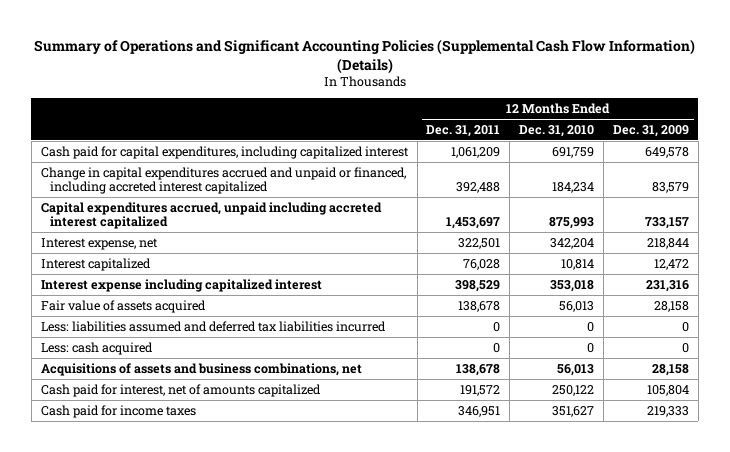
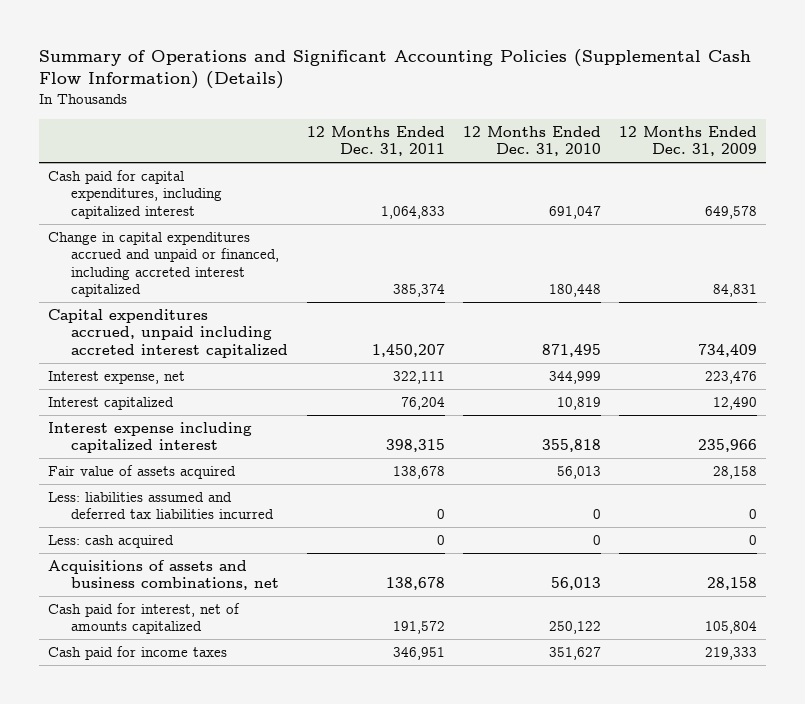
[451,146,501,158] 1,061,209 -> [380,205,445,219] 1,064,833
[552,146,595,158] 691,759 -> [548,205,601,219] 691,047
[456,182,501,194] 392,488 -> [392,284,445,298] 385,374
[552,182,595,194] 184,234 -> [548,284,601,298] 180,448
[651,182,689,194] 83,579 -> [713,284,758,298] 84,831
[446,217,501,230] 1,453,697 -> [371,343,445,357] 1,450,207
[549,217,595,230] 875,993 -> [541,343,601,357] 871,495
[644,217,689,230] 733,157 -> [698,343,758,357] 734,409
[458,237,501,249] 322,501 -> [392,371,445,385] 322,111
[550,237,595,249] 342,204 -> [548,371,601,385] 344,999
[646,237,689,249] 218,844 -> [705,371,758,385] 223,476
[463,258,501,270] 76,028 -> [400,397,445,411] 76,204
[561,258,595,270] 10,814 -> [556,397,601,411] 10,819
[653,258,689,270] 12,472 -> [713,397,758,411] 12,490
[455,279,501,292] 398,529 -> [385,439,445,453] 398,315
[550,279,595,292] 353,018 -> [541,439,601,453] 355,818
[645,279,689,292] 231,316 -> [698,439,758,453] 235,966

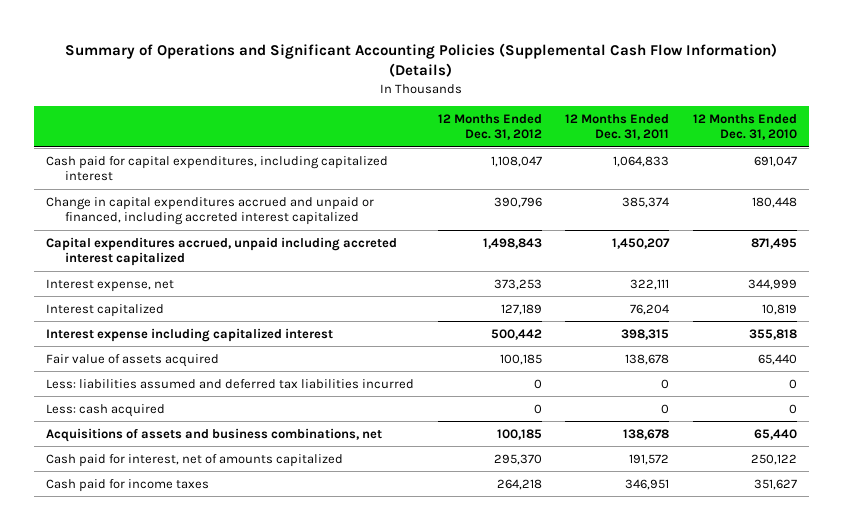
[619,125,758,157] 12 Months Ended Dec. 31, 2009 -> none
none -> [437,113,542,141] 12 Months Ended Dec. 31, 2012
[556,466,601,480] 56,013 -> [758,353,798,365] 65,440
[550,577,601,591] 56,013 -> [754,428,798,440] 65,440

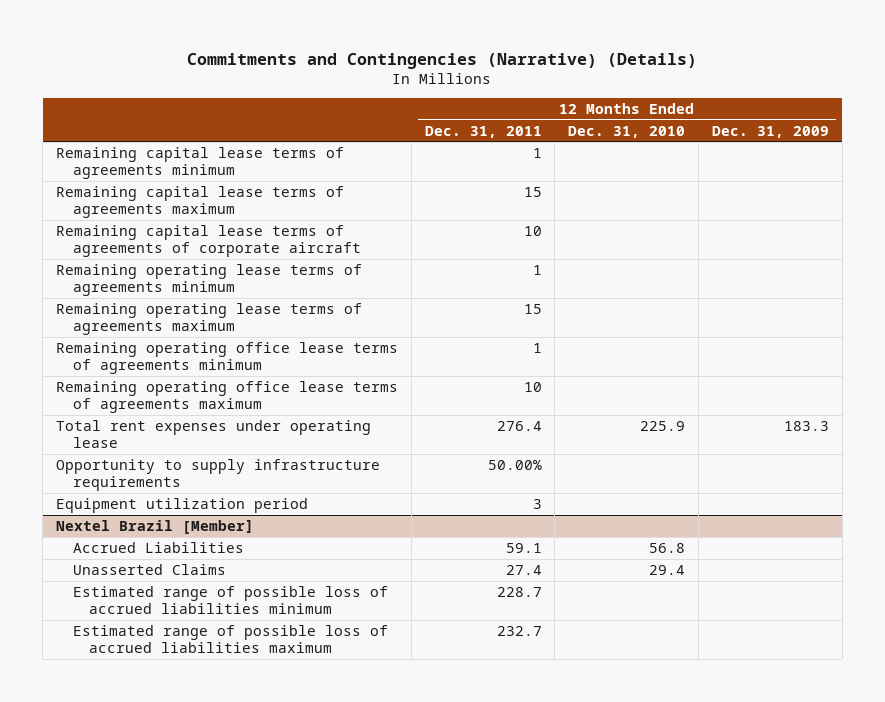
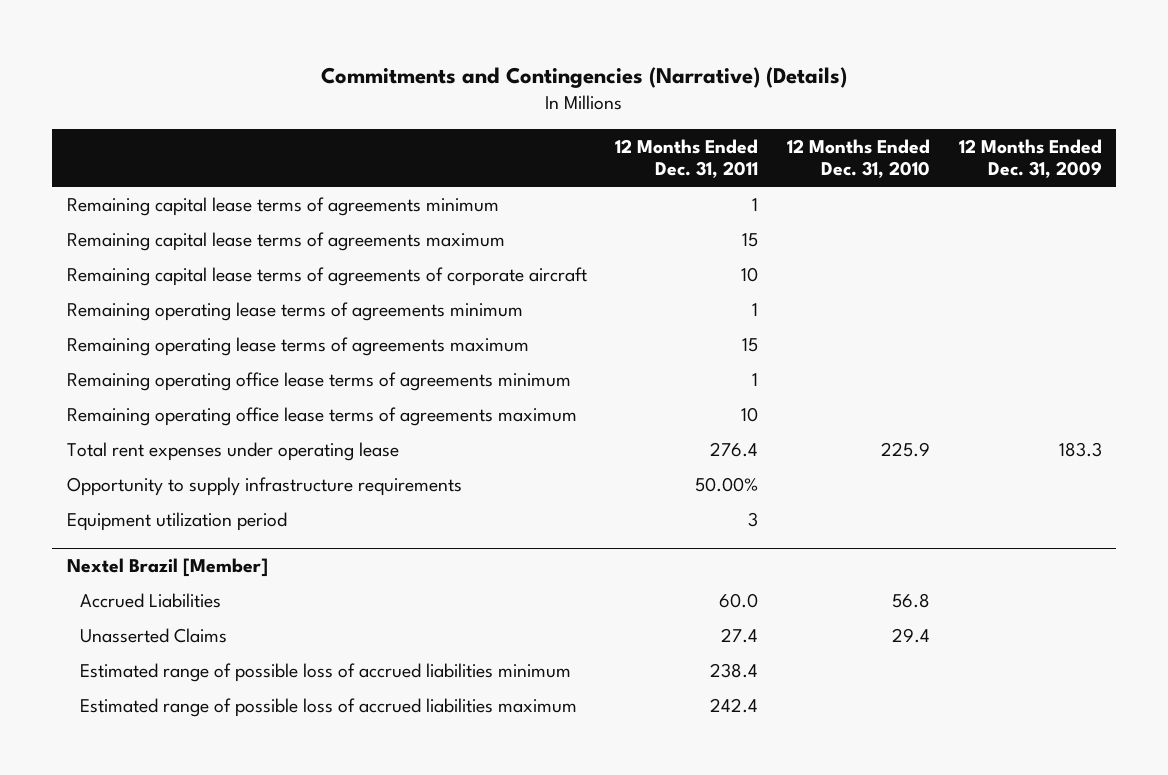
[505,542,542,553] 59.1 -> [719,592,759,608] 60.0
[496,586,542,597] 228.7 -> [710,662,759,678] 238.4
[496,625,542,636] 232.7 -> [710,697,759,713] 242.4

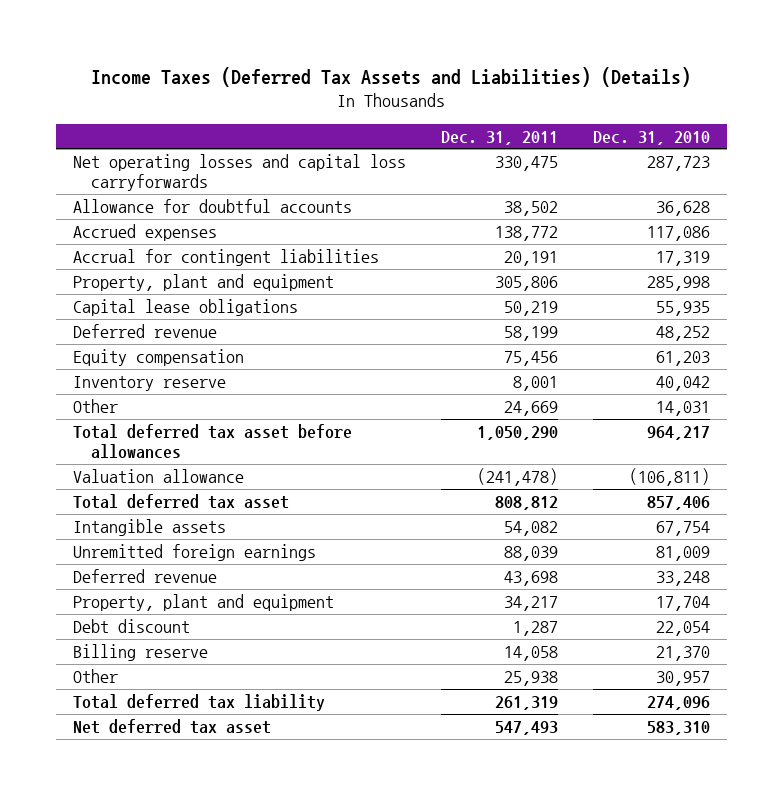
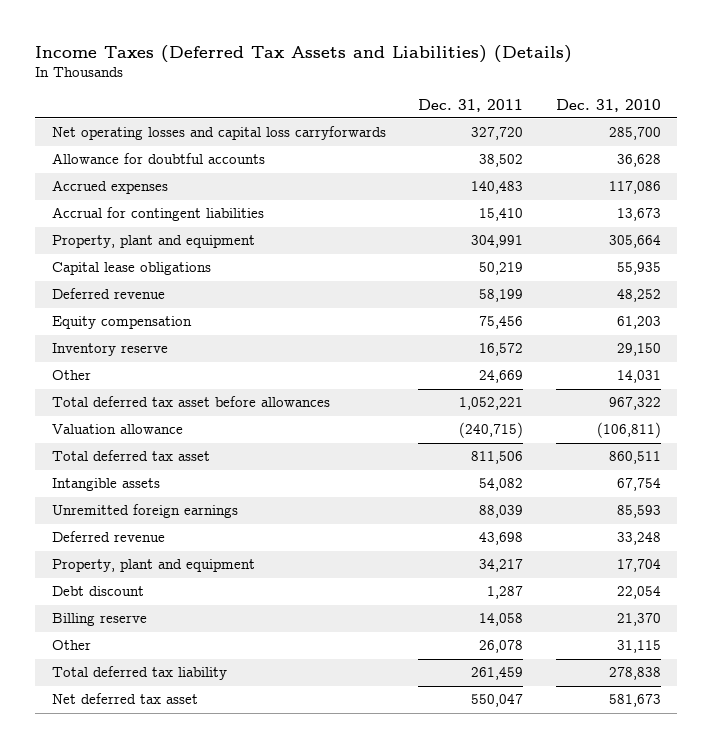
[494,155,558,171] 330,475 -> [471,127,524,141] 327,720
[646,155,710,171] 287,723 -> [608,127,661,141] 285,700
[494,225,558,241] 138,772 -> [471,181,524,195] 140,483
[503,250,558,266] 20,191 -> [479,208,524,222] 15,410
[655,250,710,266] 17,319 -> [616,208,661,222] 13,673
[494,275,558,291] 305,806 -> [471,235,524,249] 304,991
[646,275,710,291] 285,998 -> [608,235,661,249] 305,664
[512,375,558,391] 8,001 -> [479,343,524,357] 16,572
[655,375,710,391] 40,042 -> [616,343,661,357] 29,150
[476,425,558,440] 1,050,290 -> [459,397,524,411] 1,052,221
[646,425,710,440] 964,217 -> [608,397,661,411] 967,322
[476,467,558,486] (241,478) -> [459,422,524,439] (240,715)
[494,495,558,510] 808,812 -> [471,451,524,465] 811,506
[646,495,710,510] 857,406 -> [608,451,661,465] 860,511
[655,545,710,561] 81,009 -> [616,505,661,519] 85,593
[503,670,558,686] 25,938 -> [479,640,524,654] 26,078
[655,670,710,686] 30,957 -> [616,640,661,654] 31,115
[494,695,558,710] 261,319 -> [471,667,524,681] 261,459
[646,695,710,710] 274,096 -> [608,667,661,681] 278,838
[494,720,558,735] 547,493 -> [471,694,524,708] 550,047
[646,720,710,735] 583,310 -> [608,694,661,708] 581,673

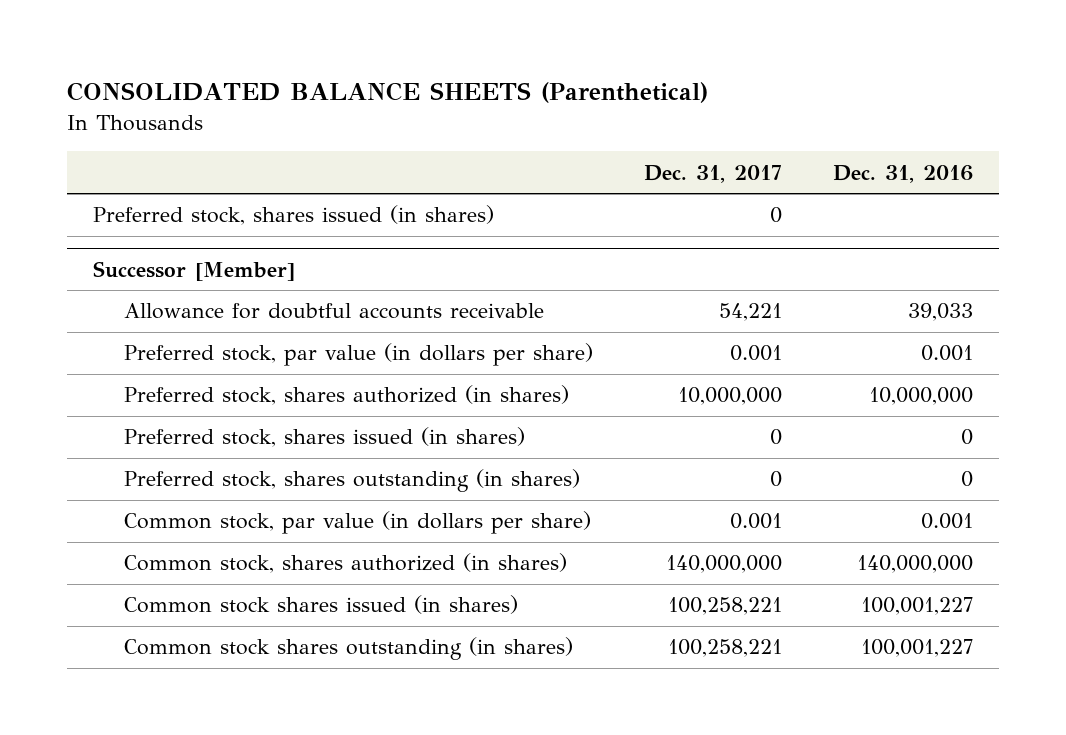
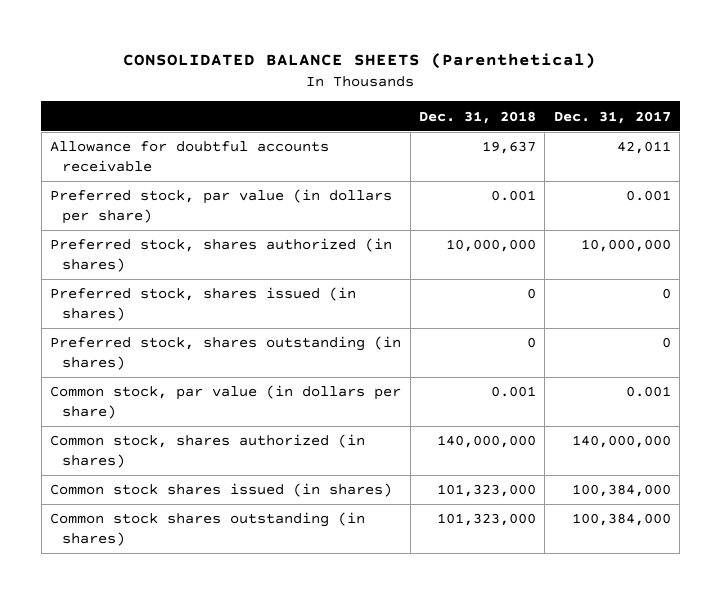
[833,164,974,183] Dec. 31, 2016 -> none
none -> [418,110,536,124] Dec. 31, 2018
[92,205,494,226] Preferred stock, shares issued (in shares) -> none
[92,260,295,281] Successor [Member] -> none
[719,303,783,322] 54,221 -> [616,141,671,155] 42,011
[668,597,783,616] 100,258,221 -> [571,484,671,498] 100,384,000
[668,639,783,658] 100,258,221 -> [571,513,671,527] 100,384,000

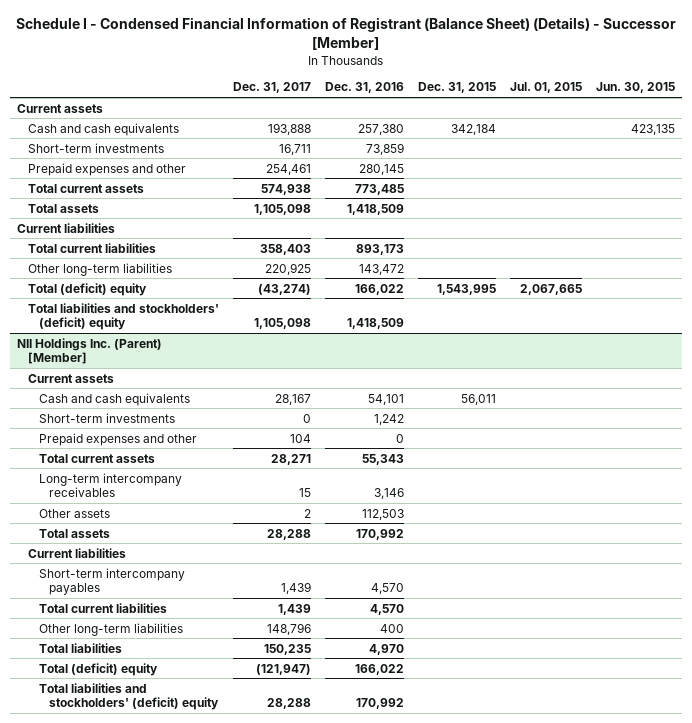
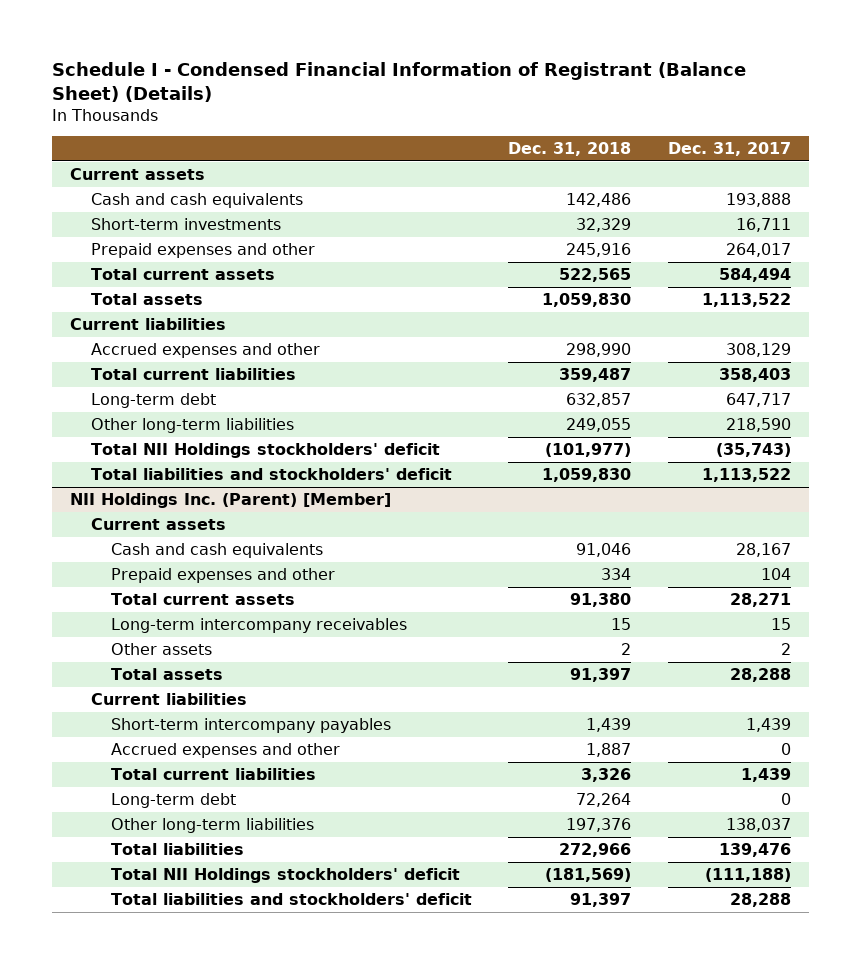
[16,17,677,51] Schedule I - Condensed Financial Information of Registrant (Balance Sheet) (Details) - Successor [Member] -> [52,61,747,102] Schedule I - Condensed Financial Information of Registrant (Balance Sheet) (Details)
[324,82,404,94] Dec. 31, 2016 -> none
[417,82,496,94] Dec. 31, 2015 -> none
[509,82,582,94] Jul. 01, 2015 -> none
[595,82,675,94] Jun. 30, 2015 -> none
none -> [508,142,632,157] Dec. 31, 2018
[265,163,311,175] 254,461 -> [725,243,791,258] 264,017
[260,183,311,195] 574,938 -> [718,268,791,283] 584,494
[253,203,311,215] 1,105,098 -> [701,293,791,308] 1,113,522
none -> [90,343,320,359] Accrued expenses and other
none -> [90,393,216,409] Long-term debt
[264,262,311,275] 220,925 -> [725,418,791,433] 218,590
[27,282,147,296] Total (deficit) equity -> [90,443,440,459] Total NII Holdings stockholders' deficit
[257,283,311,295] (43,274) -> [715,443,791,458] (35,743)
[27,302,219,330] Total liabilities and stockholders' (deficit) equity -> [90,468,452,481] Total liabilities and stockholders' deficit
[253,317,311,329] 1,105,098 -> [701,468,791,483] 1,113,522
[38,412,175,423] Short-term investments -> none
none -> [110,743,340,759] Accrued expenses and other
none -> [110,793,236,809] Long-term debt
[266,622,311,635] 148,796 -> [725,818,791,833] 138,037
[263,643,311,655] 150,235 -> [718,843,791,858] 139,476
[38,662,158,676] Total (deficit) equity -> [110,868,460,884] Total NII Holdings stockholders' deficit
[255,663,311,675] (121,947) -> [704,868,791,883] (111,188)
[38,682,220,710] Total liabilities and stockholders' (deficit) equity -> [110,893,472,906] Total liabilities and stockholders' deficit

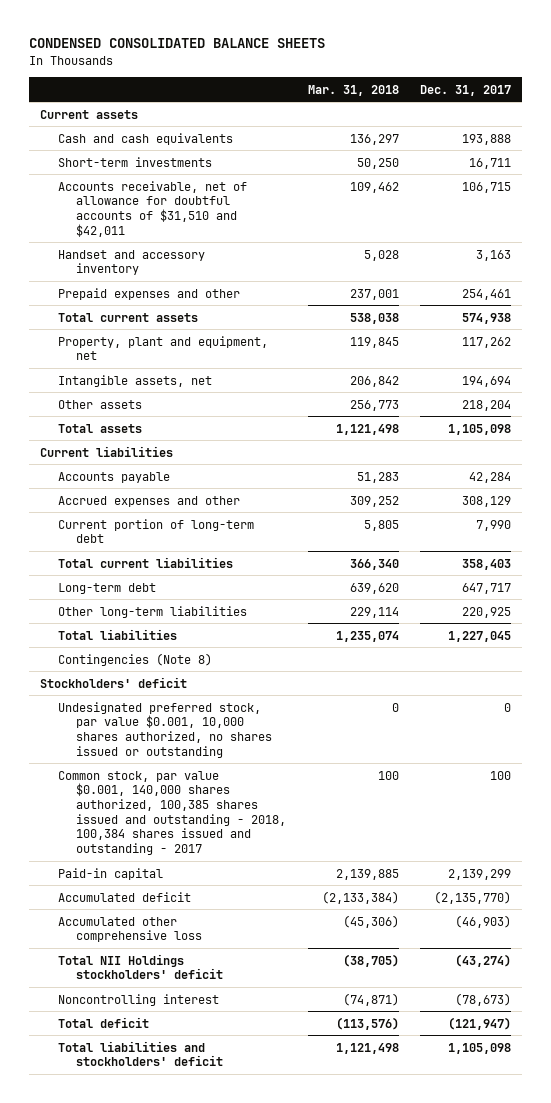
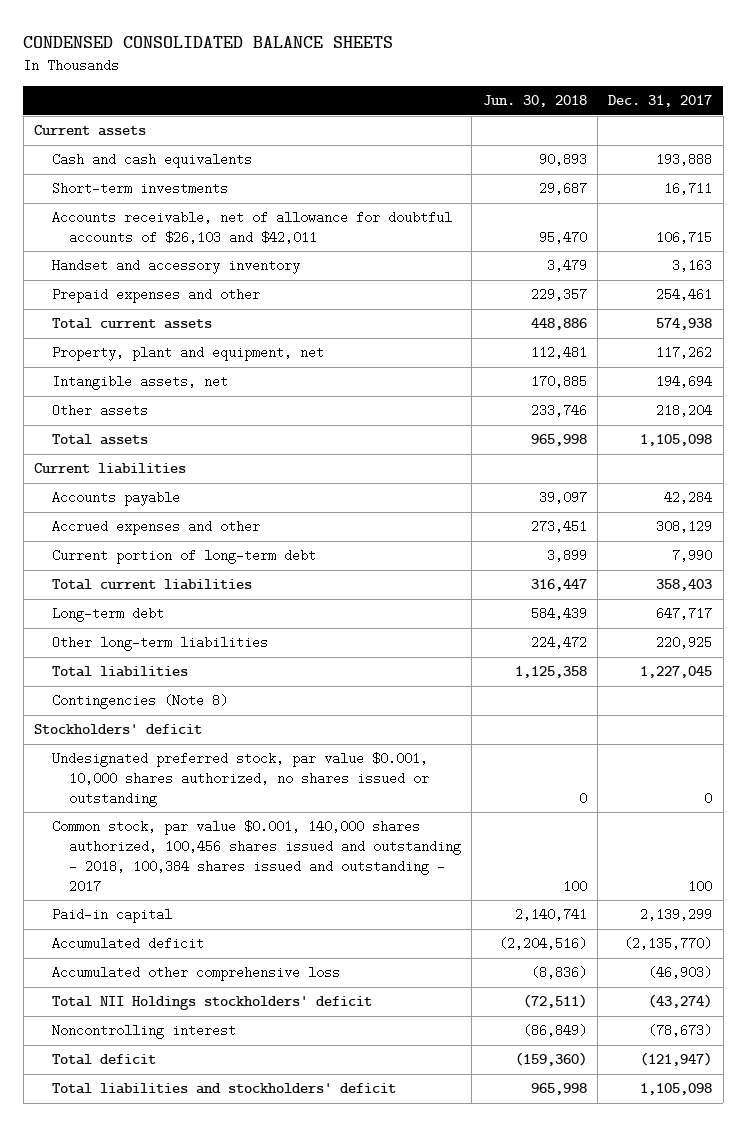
[307,84,399,96] Mar. 31, 2018 -> none
none -> [482,95,587,108] Jun. 30, 2018
[58,180,248,237] Accounts receivable, net of allowance for doubtful accounts of $31,510 and $42,011 -> [51,211,452,245] Accounts receivable, net of allowance for doubtful accounts of $26,103 and $42,011
[58,770,287,856] Common stock, par value $0.001, 140,000 shares authorized, 100,385 shares issued and outstanding - 2018, 100,384 shares issued and outstanding - 2017 -> [51,820,461,893] Common stock, par value $0.001, 140,000 shares authorized, 100,456 shares issued and outstanding - 2018, 100,384 shares issued and outstanding - 2017

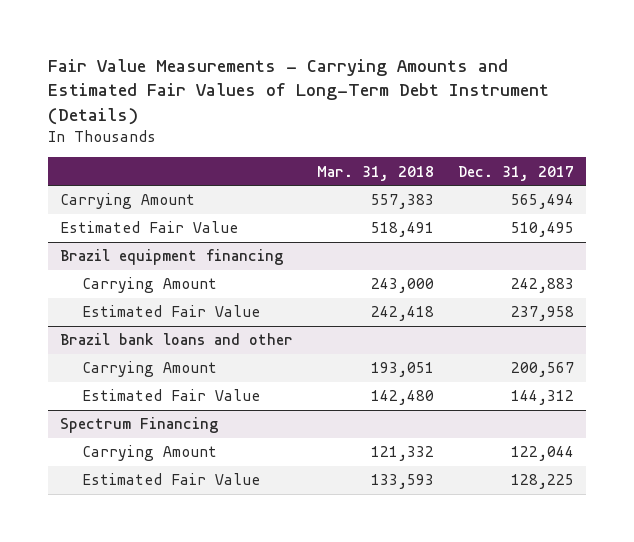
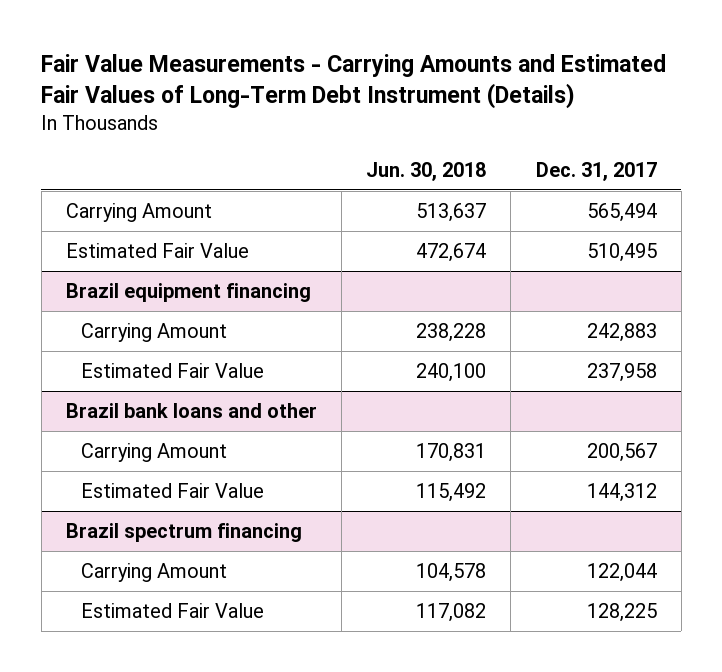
[316,165,434,181] Mar. 31, 2018 -> none
none -> [366,162,487,182] Jun. 30, 2018
[59,417,218,434] Spectrum Financing -> [65,522,302,542] Brazil spectrum financing

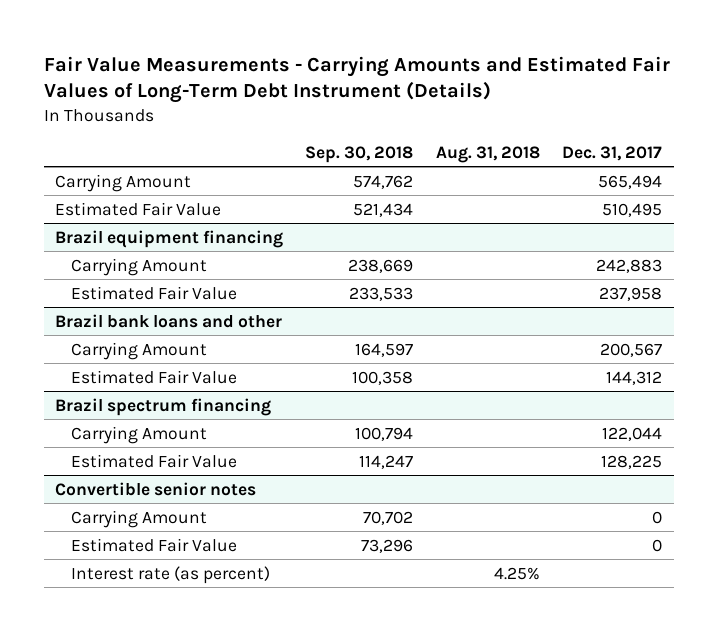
[366,162,487,182] Jun. 30, 2018 -> none
none -> [305,145,414,163] Sep. 30, 2018
none -> [435,145,540,163] Aug. 31, 2018
none -> [54,481,256,496] Convertible senior notes
none -> [71,509,208,528] Carrying Amount
none -> [71,537,238,552] Estimated Fair Value
none -> [71,565,271,584] Interest rate (as percent)

